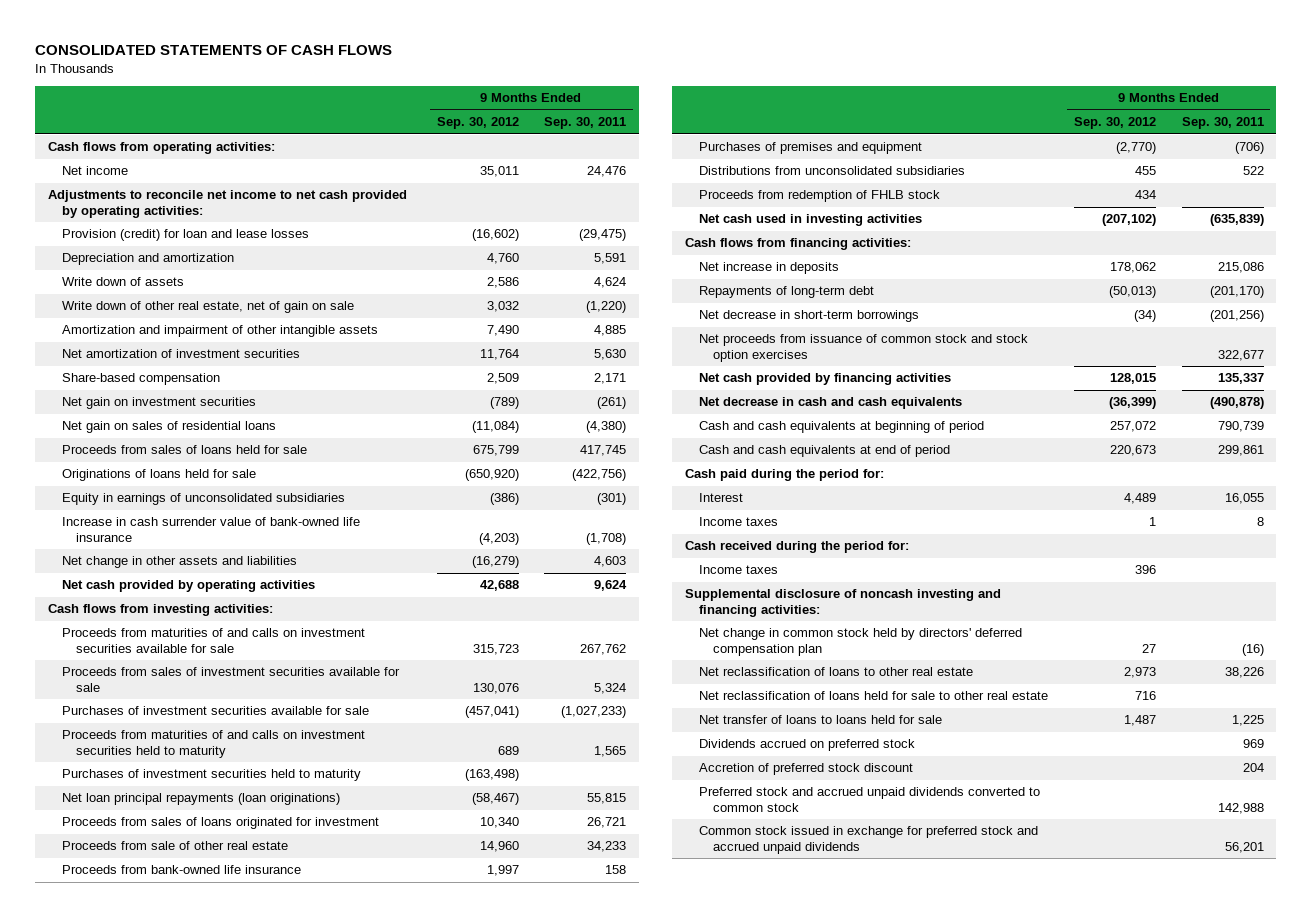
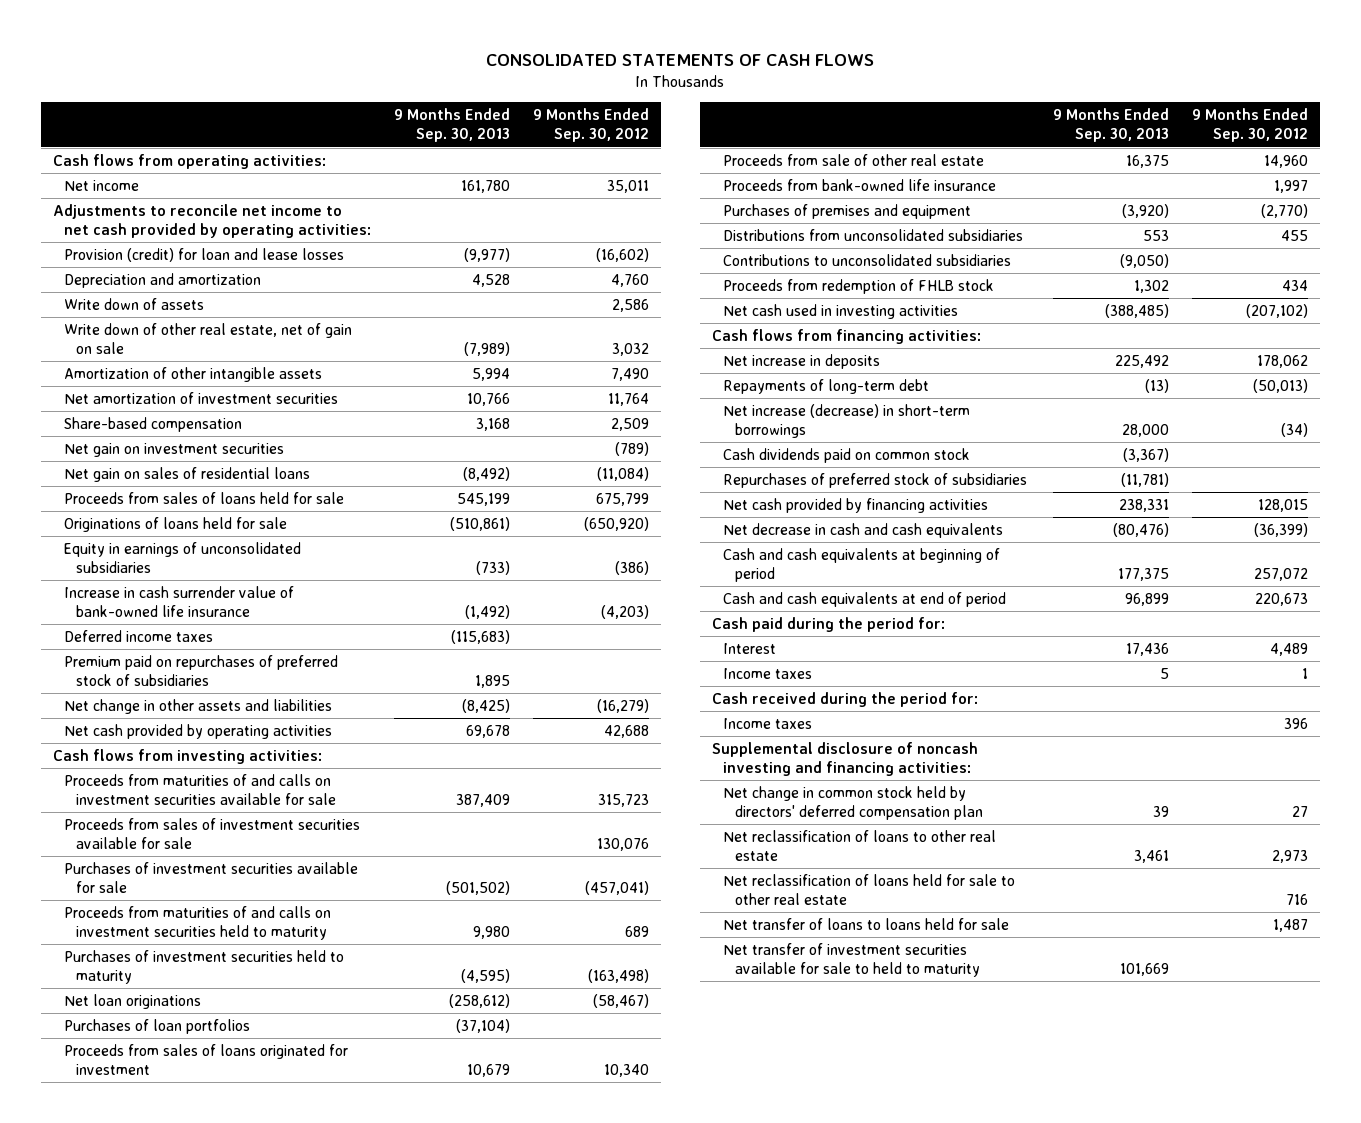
[544,117,627,130] Sep. 30, 2011 -> none
none -> [394,108,511,143] 9 Months Ended Sep. 30, 2013
[61,325,378,338] Amortization and impairment of other intangible assets -> [64,366,323,382] Amortization of other intangible assets
none -> [64,629,214,642] Deferred income taxes
none -> [64,654,339,686] Premium paid on repurchases of preferred stock of subsidiaries
[61,793,340,806] Net loan principal repayments (loan originations) -> [64,993,202,1009] Net loan originations
none -> [64,1018,251,1034] Purchases of loan portfolios
none -> [723,253,1012,266] Contributions to unconsolidated subsidiaries
[698,334,1028,362] Net proceeds from issuance of common stock and stock option exercises -> none
[698,310,919,323] Net decrease in short-term borrowings -> [723,403,971,438] Net increase (decrease) in short-term borrowings
none -> [723,447,971,463] Cash dividends paid on common stock
none -> [723,472,1028,488] Repurchases of preferred stock of subsidiaries
[698,739,915,752] Dividends accrued on preferred stock -> none
[698,763,913,776] Accretion of preferred stock discount -> none
[698,787,1040,812] Preferred stock and accrued unpaid dividends converted to common stock -> none
[698,826,1038,854] Common stock issued in exchange for preferred stock and accrued unpaid dividends -> none
none -> [723,942,981,977] Net transfer of investment securities available for sale to held to maturity

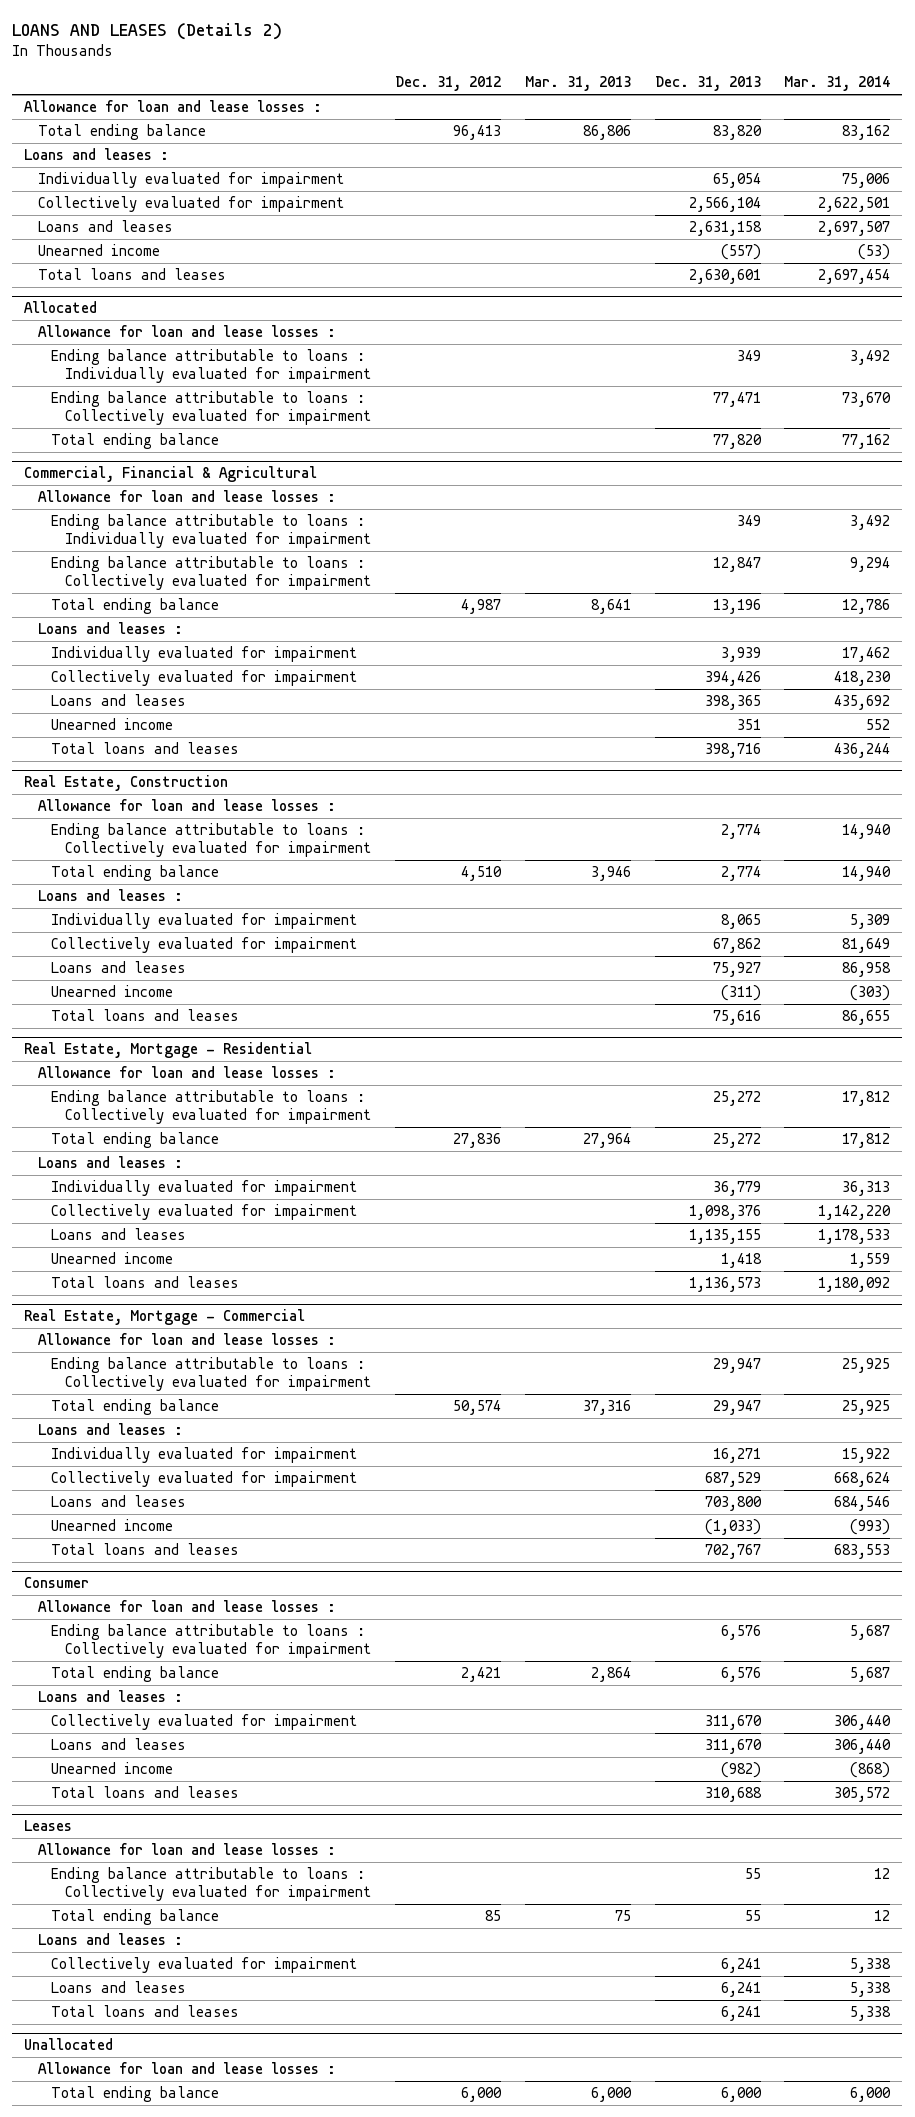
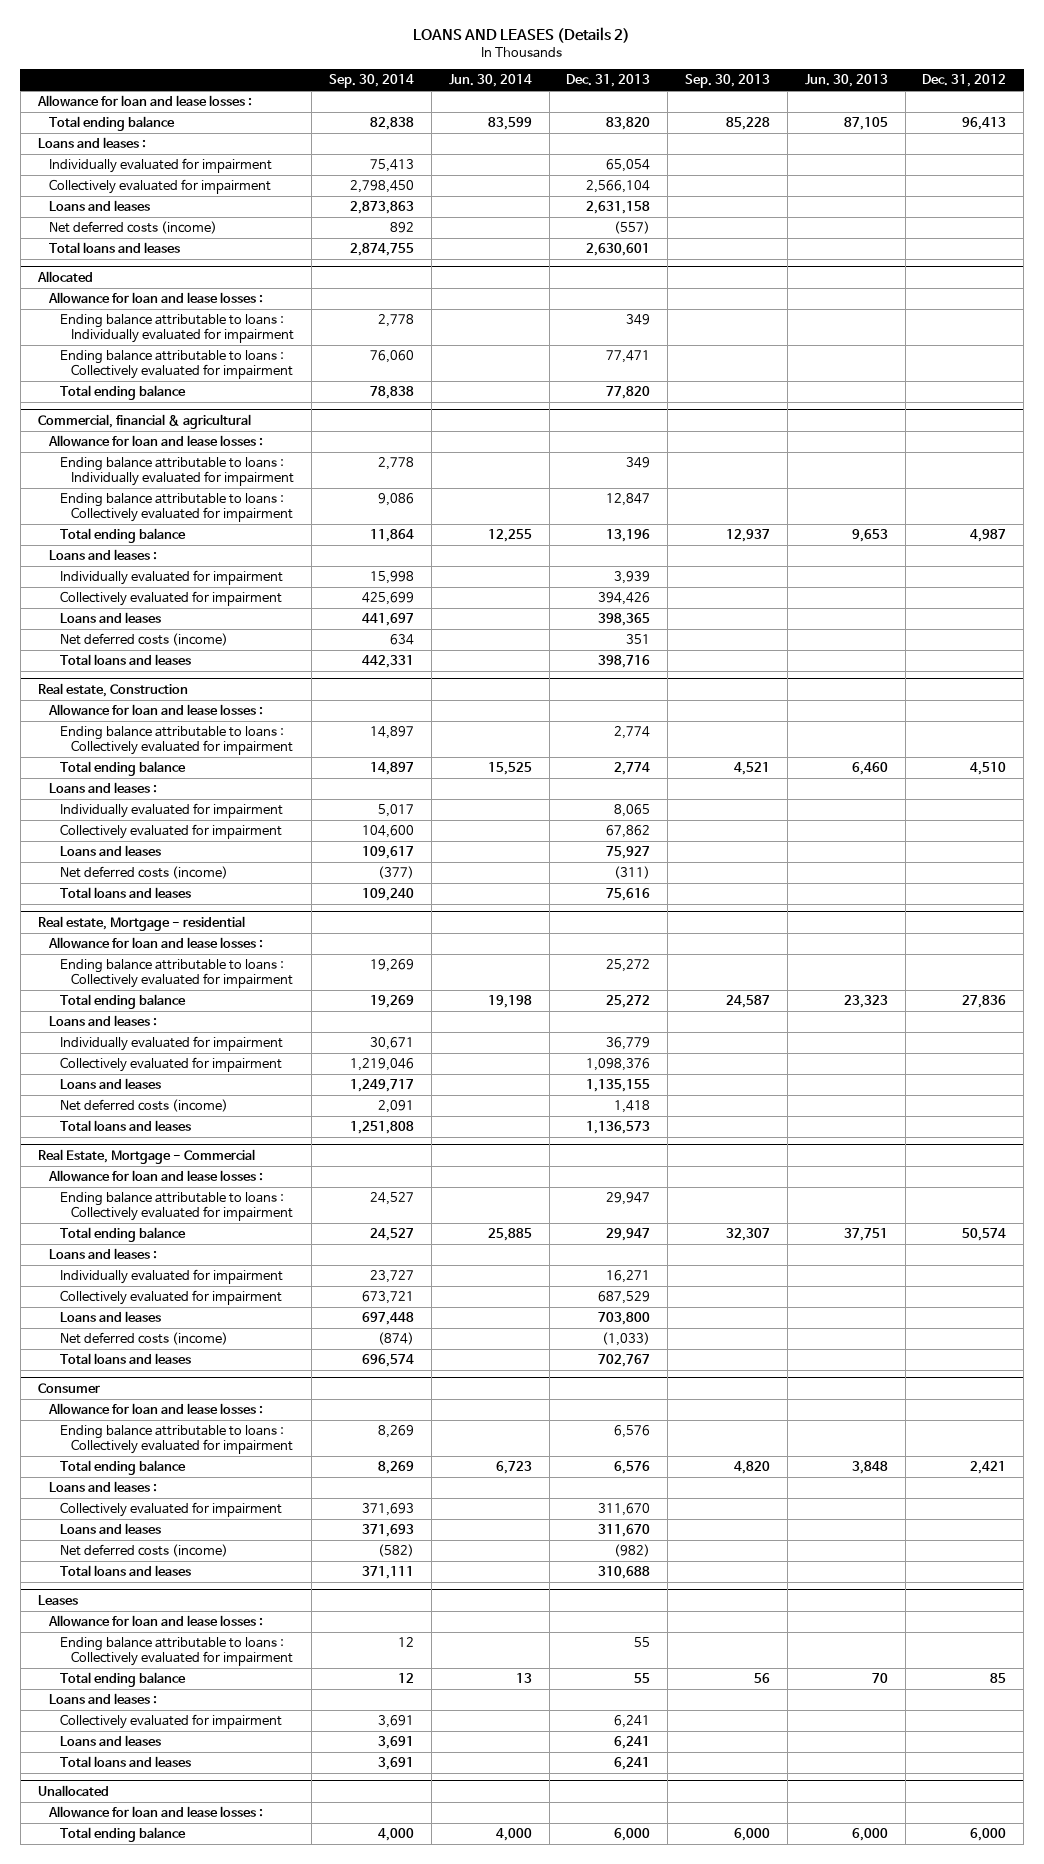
[524,76,631,92] Mar. 31, 2013 -> none
[784,76,891,92] Mar. 31, 2014 -> none
none -> [329,74,415,89] Sep. 30, 2014
none -> [448,74,532,88] Jun. 30, 2014
none -> [685,74,771,89] Sep. 30, 2013
none -> [804,74,888,88] Jun. 30, 2013
[37,243,160,256] Unearned income -> [48,221,217,235] Net deferred costs (income)
[24,466,318,483] Commercial, Financial & Agricultural -> [37,413,251,429] Commercial, financial & agricultural
[51,717,174,730] Unearned income -> [60,633,229,647] Net deferred costs (income)
[24,775,229,792] Real Estate, Construction -> [37,682,188,697] Real estate, Construction
[51,984,174,997] Unearned income -> [60,866,229,880] Net deferred costs (income)
[24,1042,313,1059] Real Estate, Mortgage - Residential -> [37,915,245,931] Real estate, Mortgage - residential
[51,1251,174,1264] Unearned income -> [60,1099,229,1113] Net deferred costs (income)
[51,1518,174,1531] Unearned income -> [60,1332,229,1346] Net deferred costs (income)
[51,1761,174,1774] Unearned income -> [60,1544,229,1558] Net deferred costs (income)

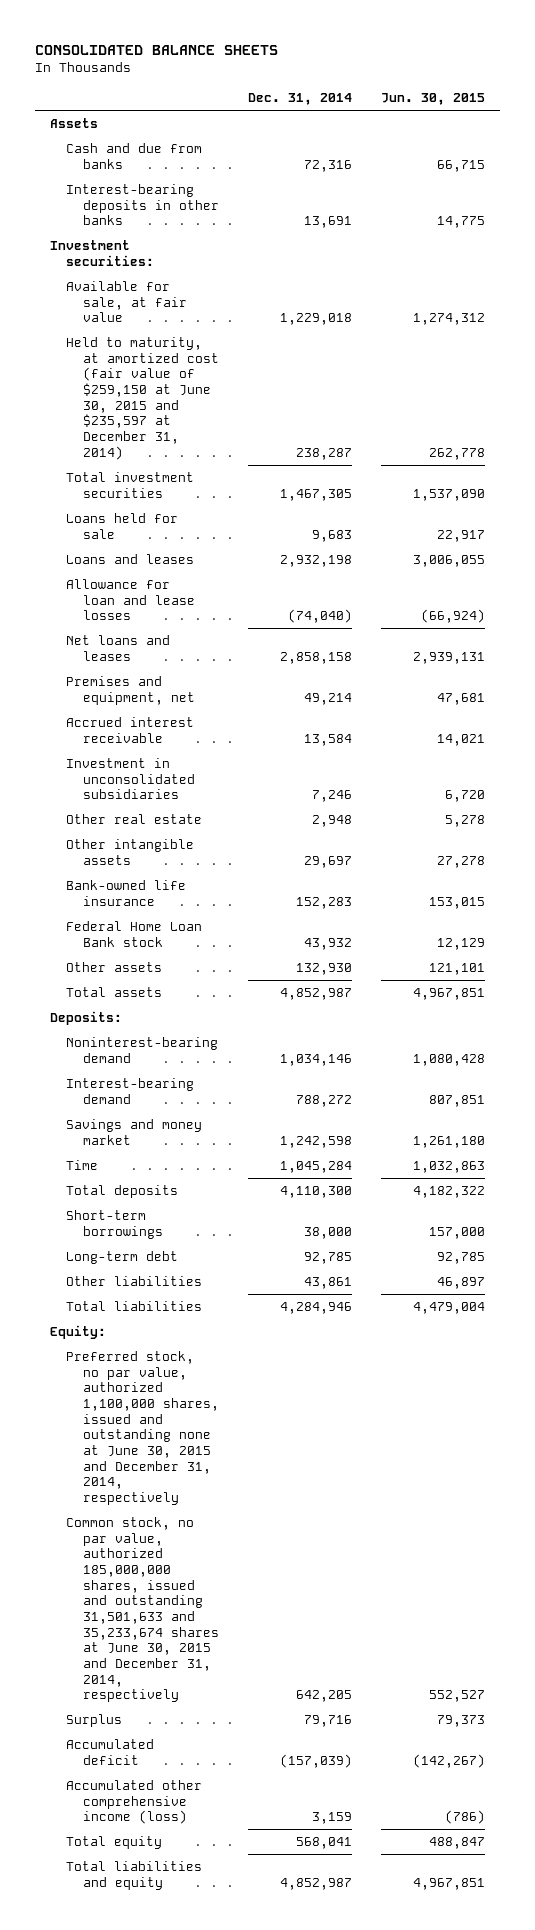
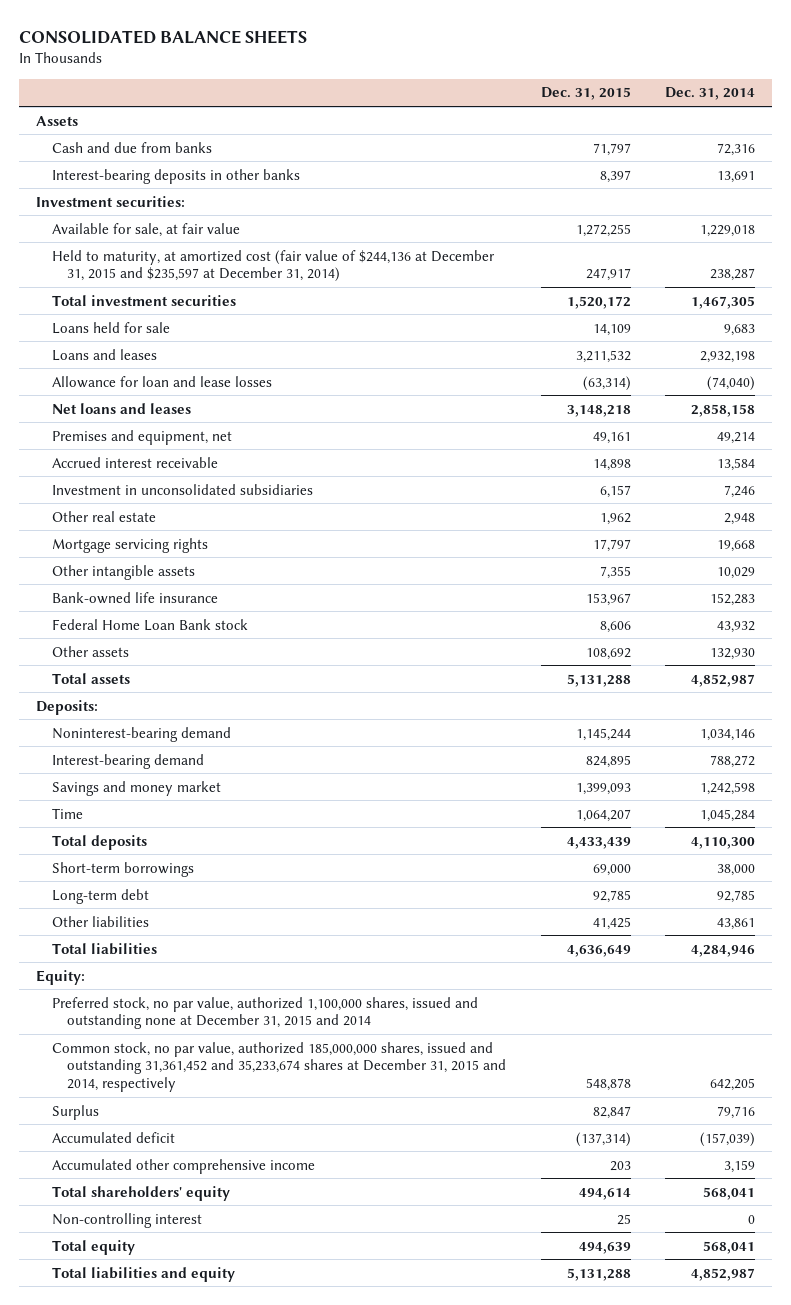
[381,93,486,106] Jun. 30, 2015 -> none
none -> [540,87,631,101] Dec. 31, 2015
[66,337,219,460] Held to maturity, at amortized cost (fair value of $259,150 at June 30, 2015 and $235,597 at December 31, 2014) -> [51,249,495,283] Held to maturity, at amortized cost (fair value of $244,136 at December 31, 2015 and $235,597 at December 31, 2014)
none -> [51,537,208,553] Mortgage servicing rights
[304,855,353,868] 29,697 -> [716,566,755,579] 10,029
[66,1351,219,1506] Preferred stock, no par value, authorized 1,100,000 shares, issued and outstanding none at June 30, 2015 and December 31, 2014, respectively -> [51,996,478,1030] Preferred stock, no par value, authorized 1,100,000 shares, issued and outstanding none at December 31, 2015 and 2014
[66,1517,219,1703] Common stock, no par value, authorized 185,000,000 shares, issued and outstanding 31,501,633 and 35,233,674 shares at June 30, 2015 and December 31, 2014, respectively -> [51,1041,507,1092] Common stock, no par value, authorized 185,000,000 shares, issued and outstanding 31,361,452 and 35,233,674 shares at December 31, 2015 and 2014, respectively
[66,1780,203,1825] Accumulated other comprehensive income (loss) -> [51,1158,315,1174] Accumulated other comprehensive income
none -> [51,1185,230,1201] Total shareholders' equity
none -> [51,1212,202,1228] Non-controlling interest

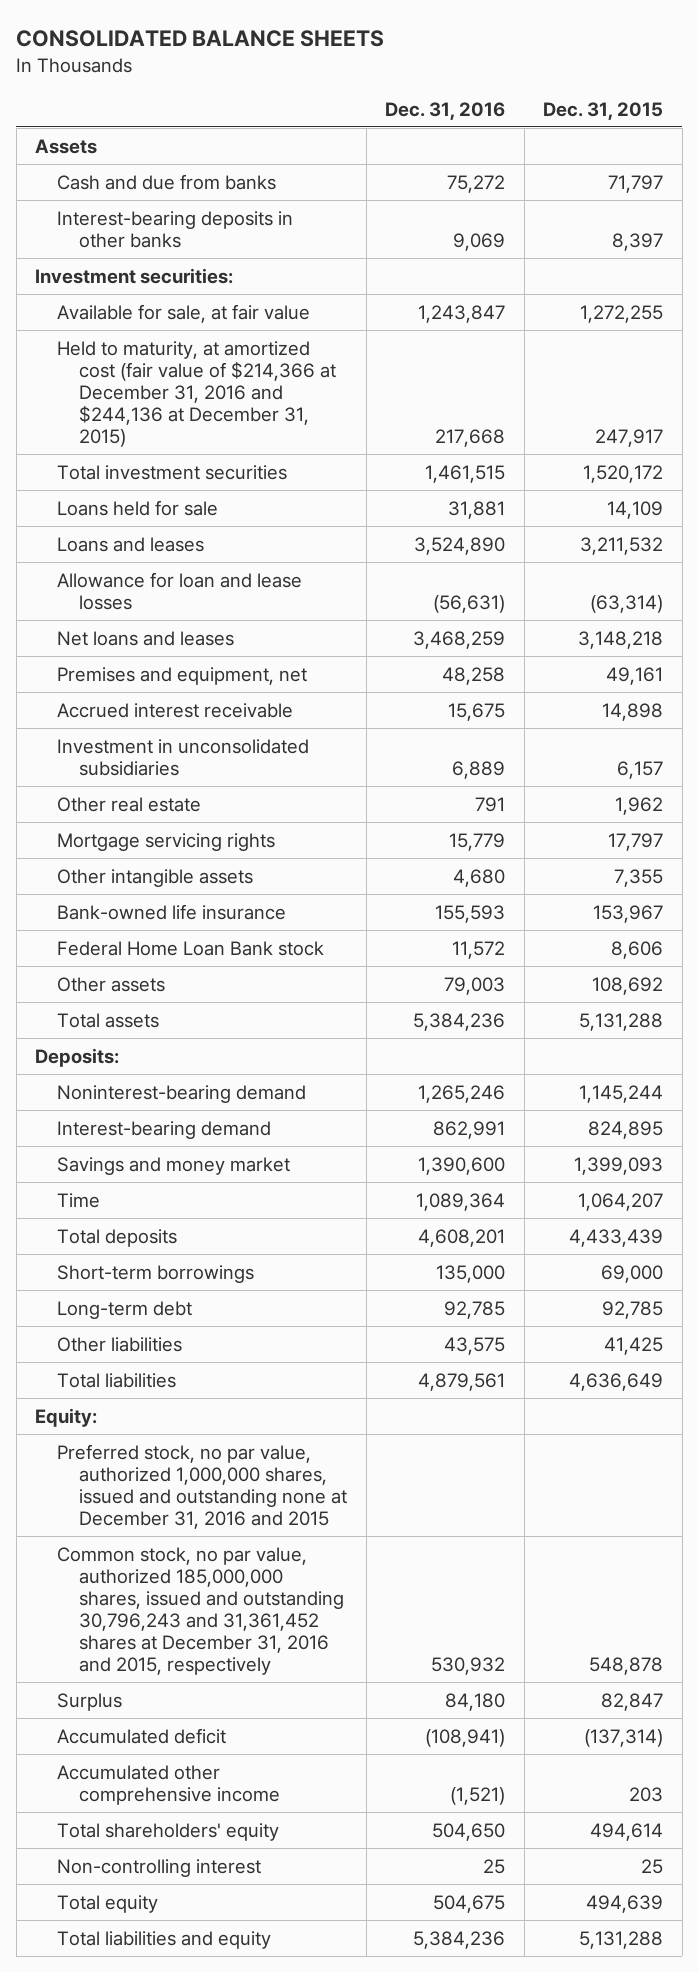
[664,87,755,101] Dec. 31, 2014 -> none
none -> [385,101,506,120] Dec. 31, 2016
[51,249,495,283] Held to maturity, at amortized cost (fair value of $244,136 at December 31, 2015 and $235,597 at December 31, 2014) -> [57,340,337,448] Held to maturity, at amortized cost (fair value of $214,366 at December 31, 2016 and $244,136 at December 31, 2015)
[51,996,478,1030] Preferred stock, no par value, authorized 1,100,000 shares, issued and outstanding none at December 31, 2015 and 2014 -> [57,1443,348,1529] Preferred stock, no par value, authorized 1,000,000 shares, issued and outstanding none at December 31, 2016 and 2015
[51,1041,507,1092] Common stock, no par value, authorized 185,000,000 shares, issued and outstanding 31,361,452 and 35,233,674 shares at December 31, 2015 and 2014, respectively -> [57,1546,345,1676] Common stock, no par value, authorized 185,000,000 shares, issued and outstanding 30,796,243 and 31,361,452 shares at December 31, 2016 and 2015, respectively

